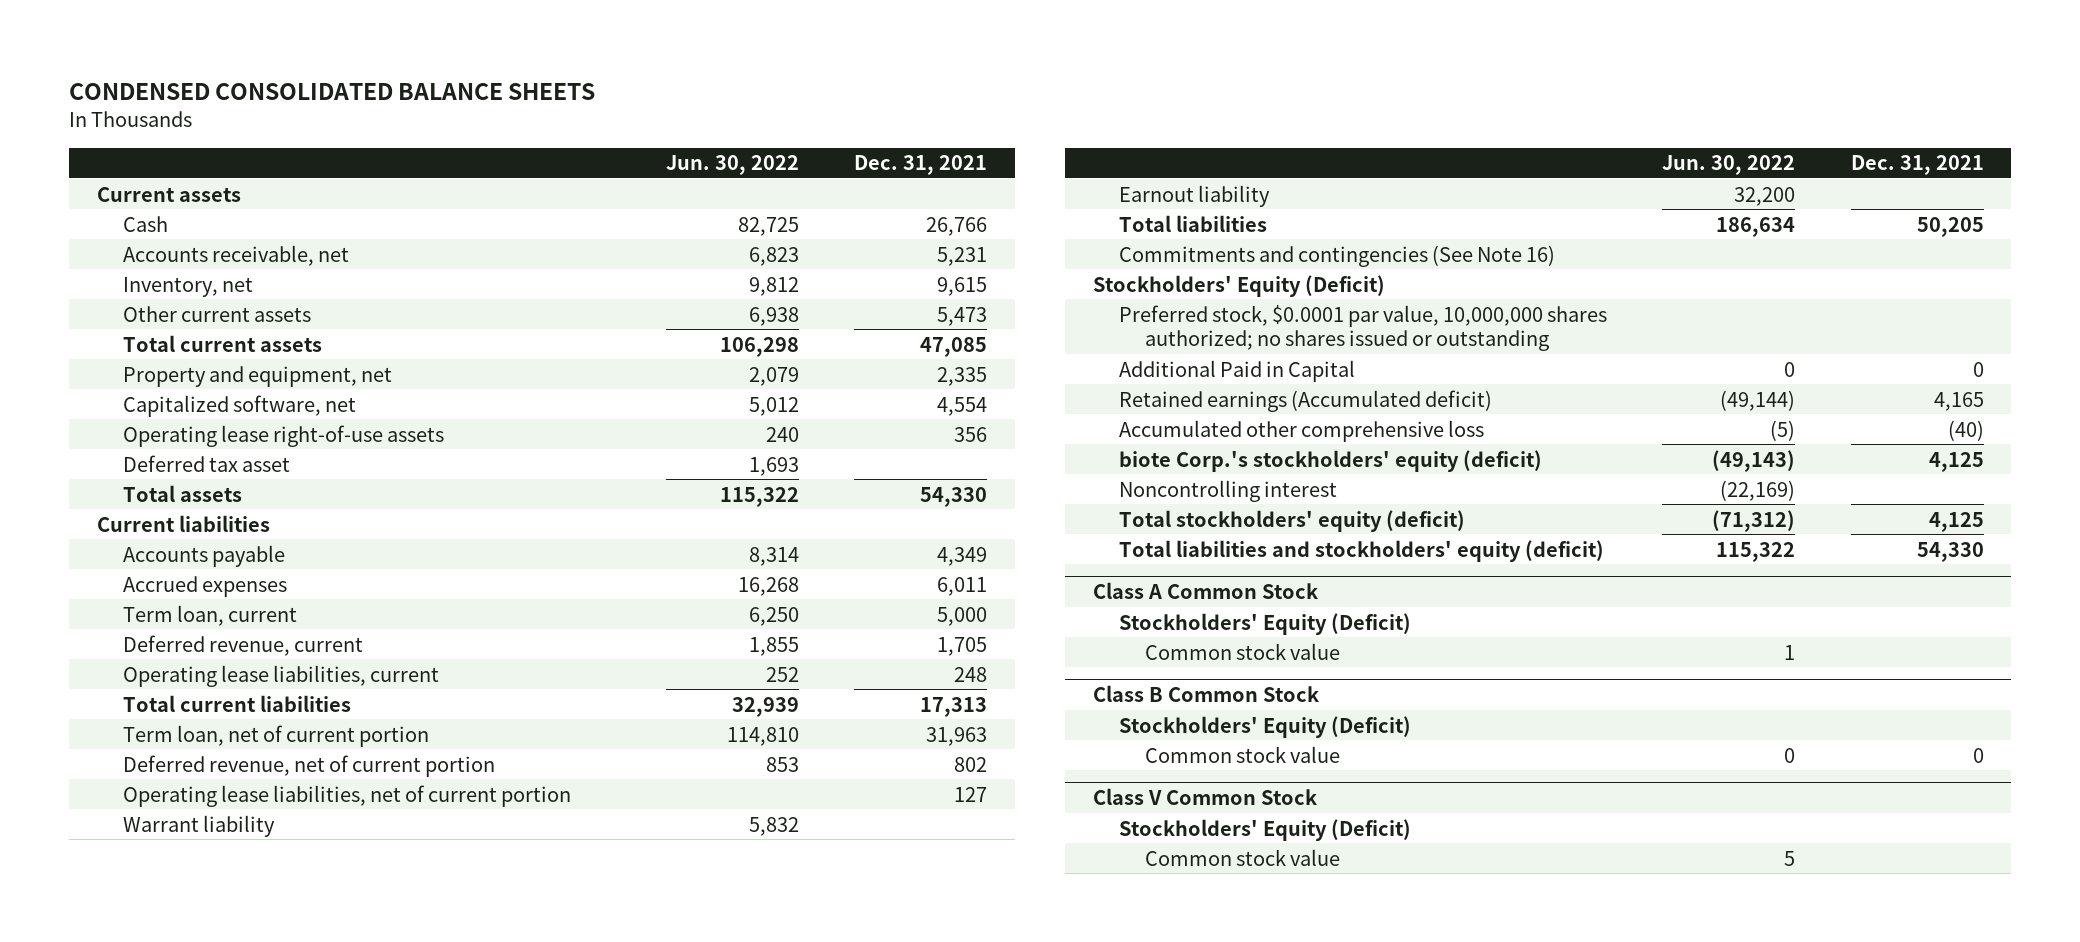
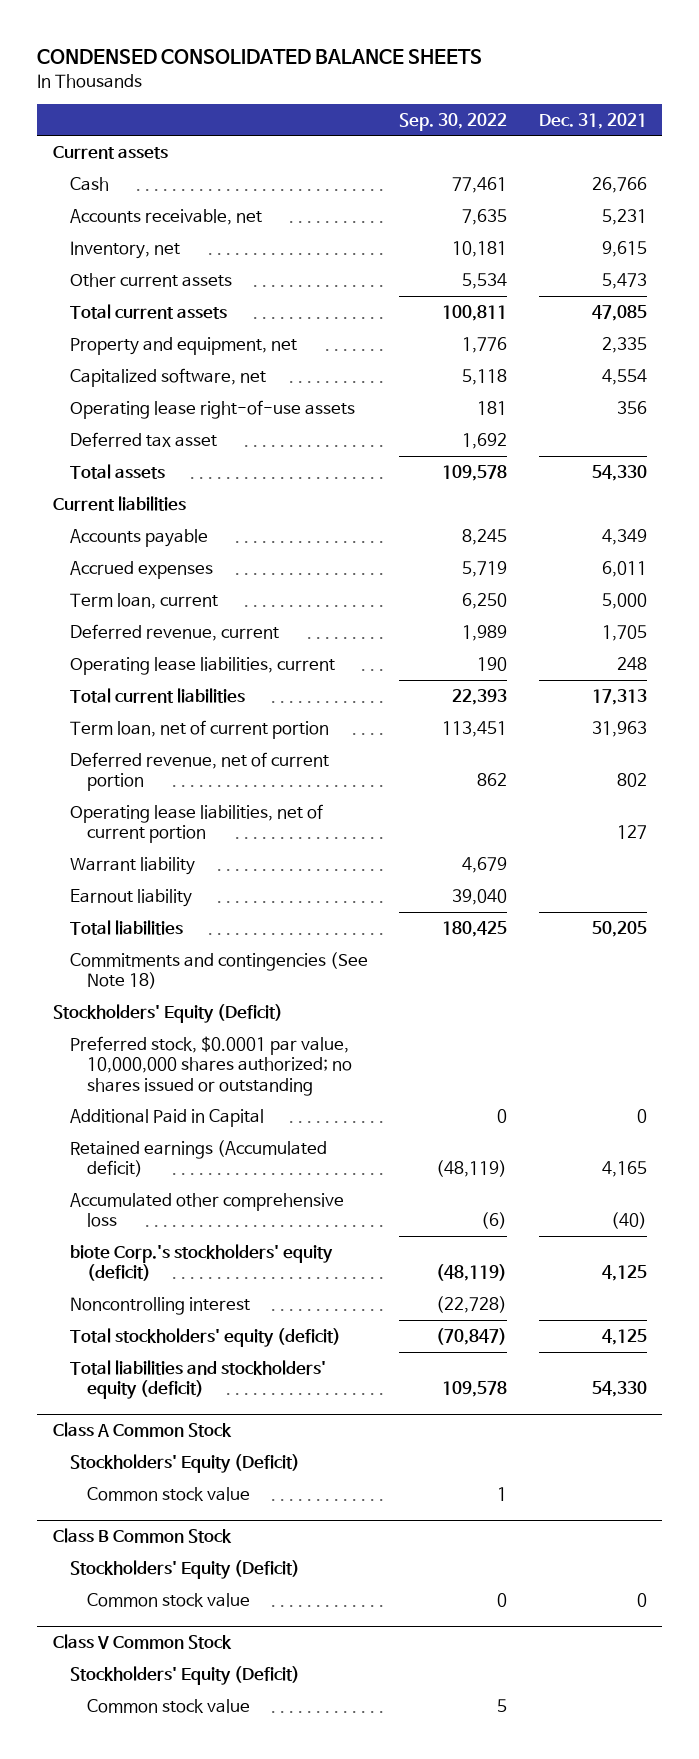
[665,155,799,176] Jun. 30, 2022 -> none
none -> [399,112,508,131] Sep. 30, 2022
[1119,244,1556,267] Commitments and contingencies (See Note 16) -> [70,951,369,990] Commitments and contingencies (See Note 18)

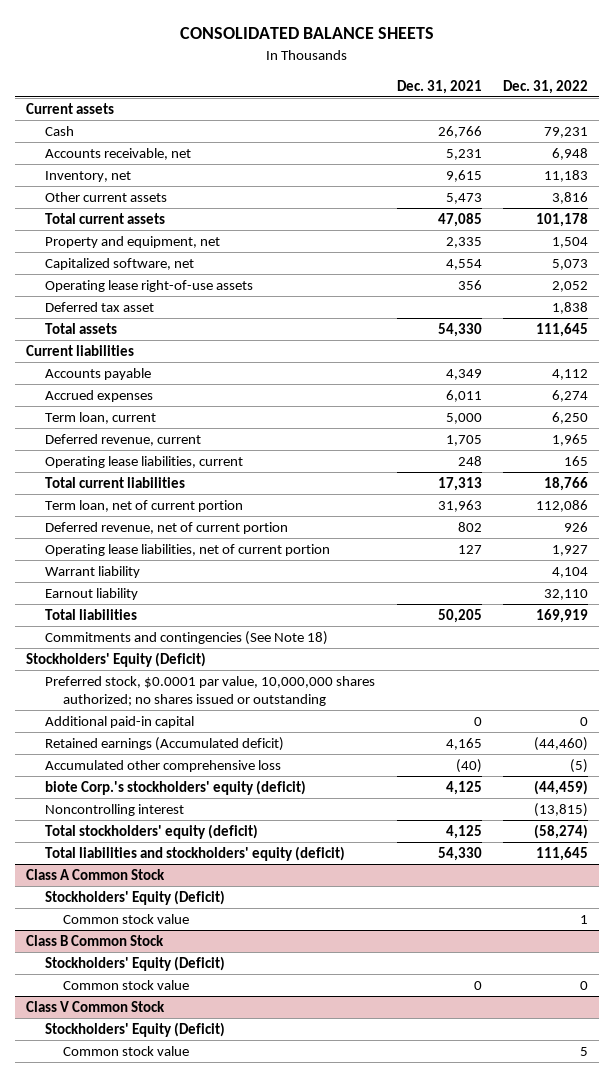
[37,48,483,64] CONDENSED CONSOLIDATED BALANCE SHEETS -> [180,27,435,40] CONSOLIDATED BALANCE SHEETS
[399,112,508,131] Sep. 30, 2022 -> none
none -> [503,79,589,94] Dec. 31, 2022
[70,1108,265,1127] Additional Paid in Capital -> [44,715,194,728] Additional paid-in capital

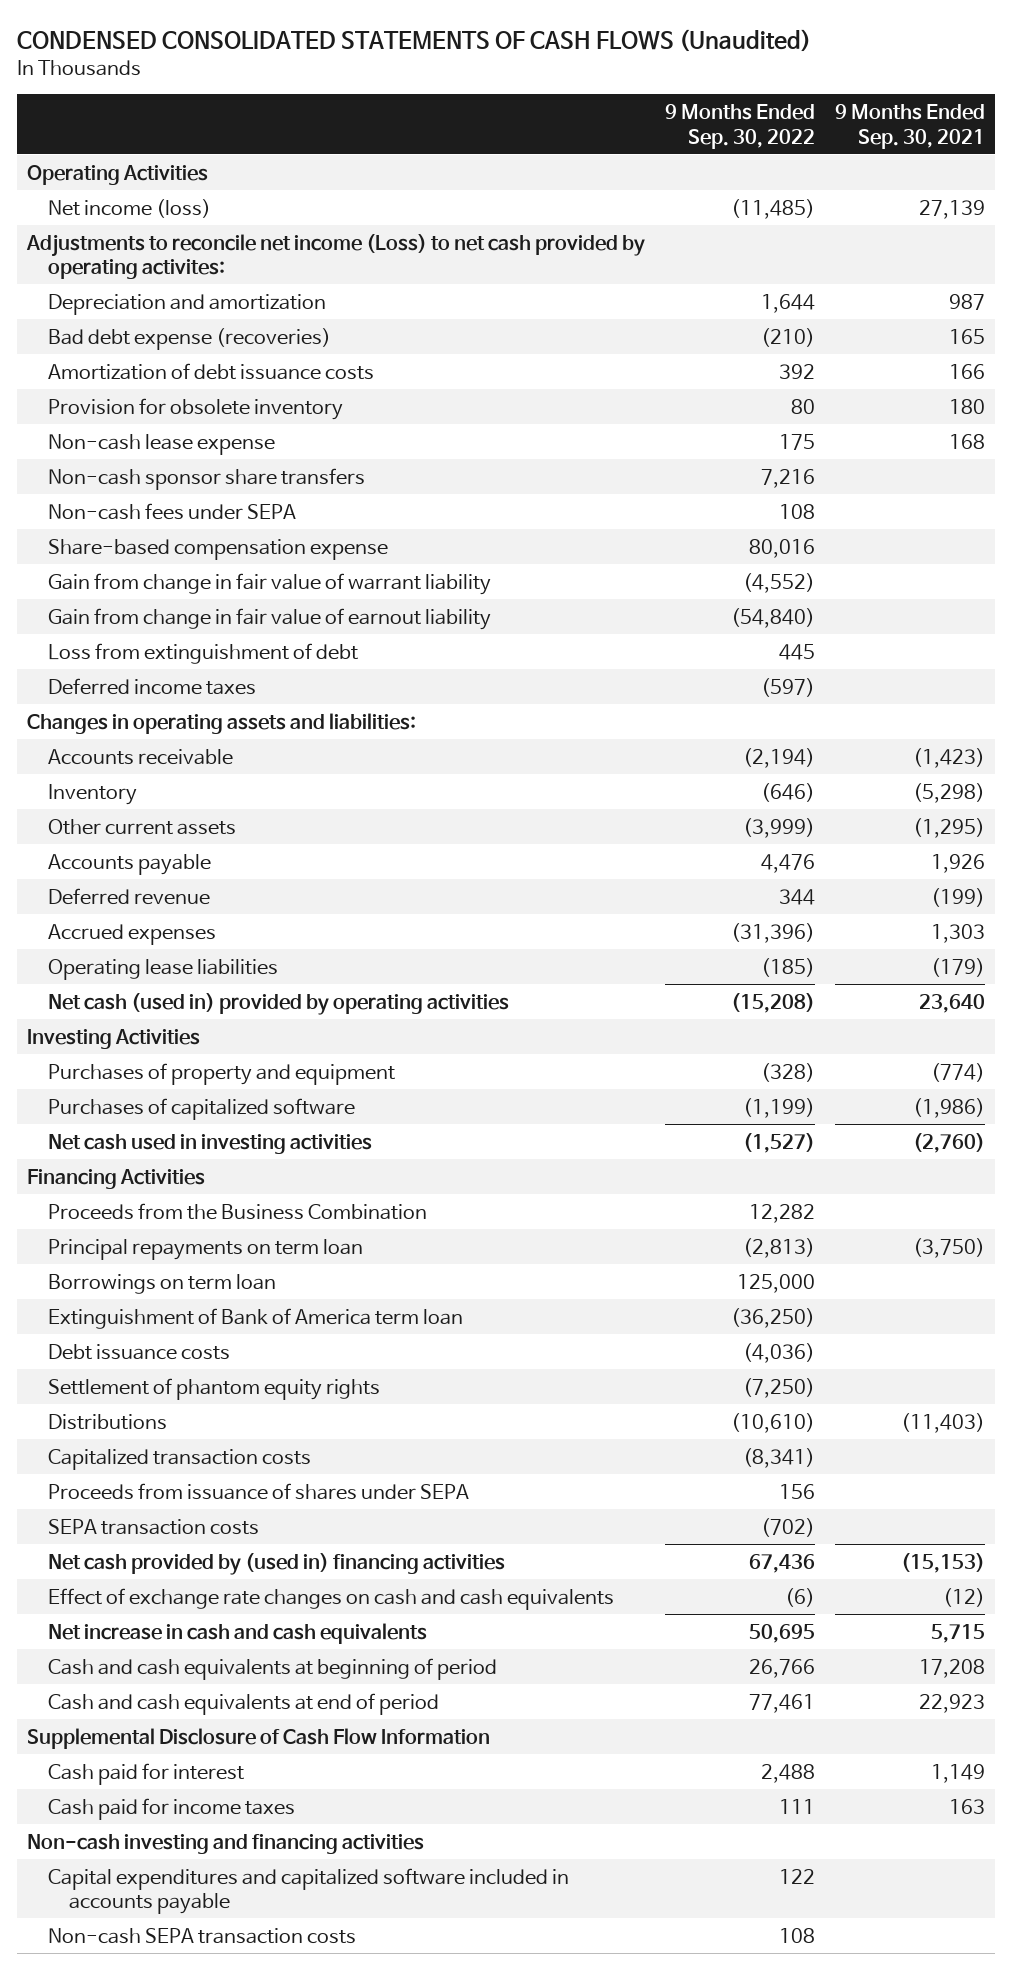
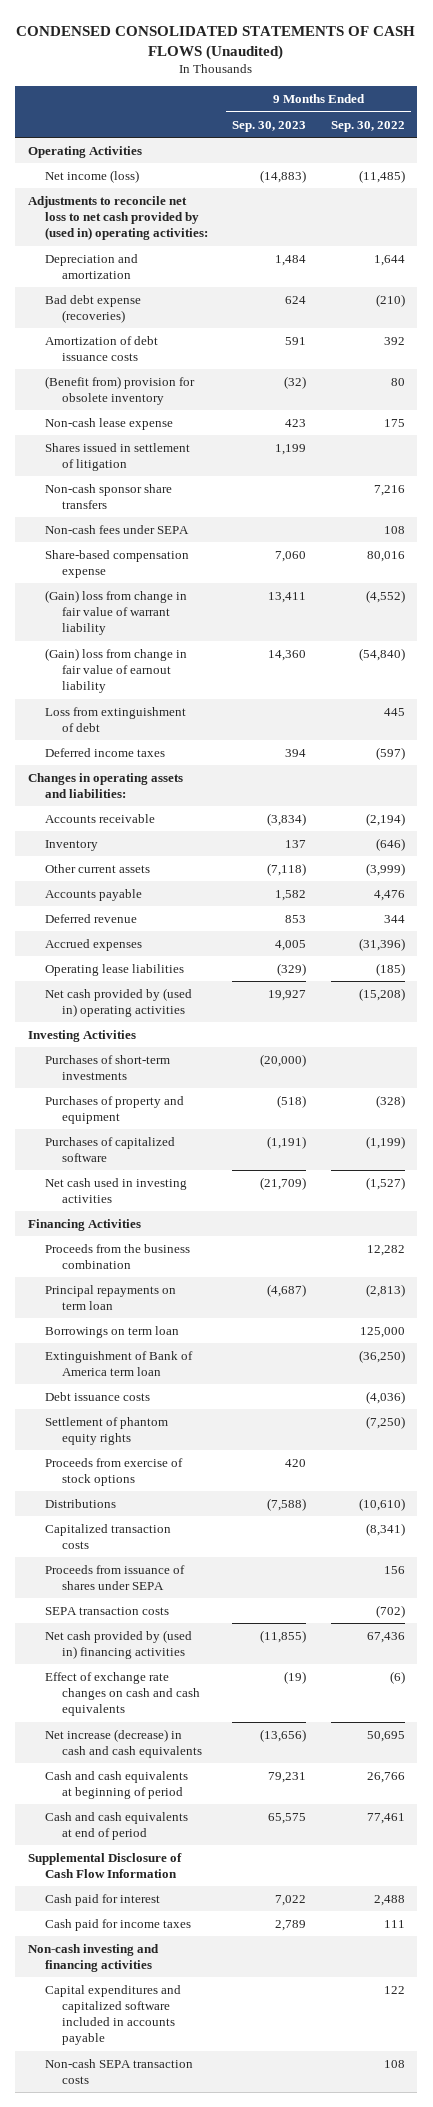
[835,104,986,149] 9 Months Ended Sep. 30, 2021 -> none
none -> [232,120,307,132] Sep. 30, 2023
[25,233,645,280] Adjustments to reconcile net income (Loss) to net cash provided by operating activites: -> [27,195,208,241] Adjustments to reconcile net loss to net cash provided by (used in) operating activities:
[47,397,343,420] Provision for obsolete inventory -> [44,375,195,405] (Benefit from) provision for obsolete inventory
none -> [44,442,190,471] Shares issued in settlement of litigation
[47,572,491,595] Gain from change in fair value of warrant liability -> [44,589,187,636] (Gain) loss from change in fair value of warrant liability
[47,607,491,630] Gain from change in fair value of earnout liability -> [44,647,187,694] (Gain) loss from change in fair value of earnout liability
[47,992,509,1015] Net cash (used in) provided by operating activities -> [44,987,192,1017] Net cash provided by (used in) operating activities
none -> [44,1054,170,1080] Purchases of short-term investments
[47,1202,427,1220] Proceeds from the Business Combination -> [44,1243,190,1269] Proceeds from the business combination
none -> [44,1457,183,1486] Proceeds from exercise of stock options
[47,1622,427,1644] Net increase in cash and cash equivalents -> [44,1728,202,1758] Net increase (decrease) in cash and cash equivalents

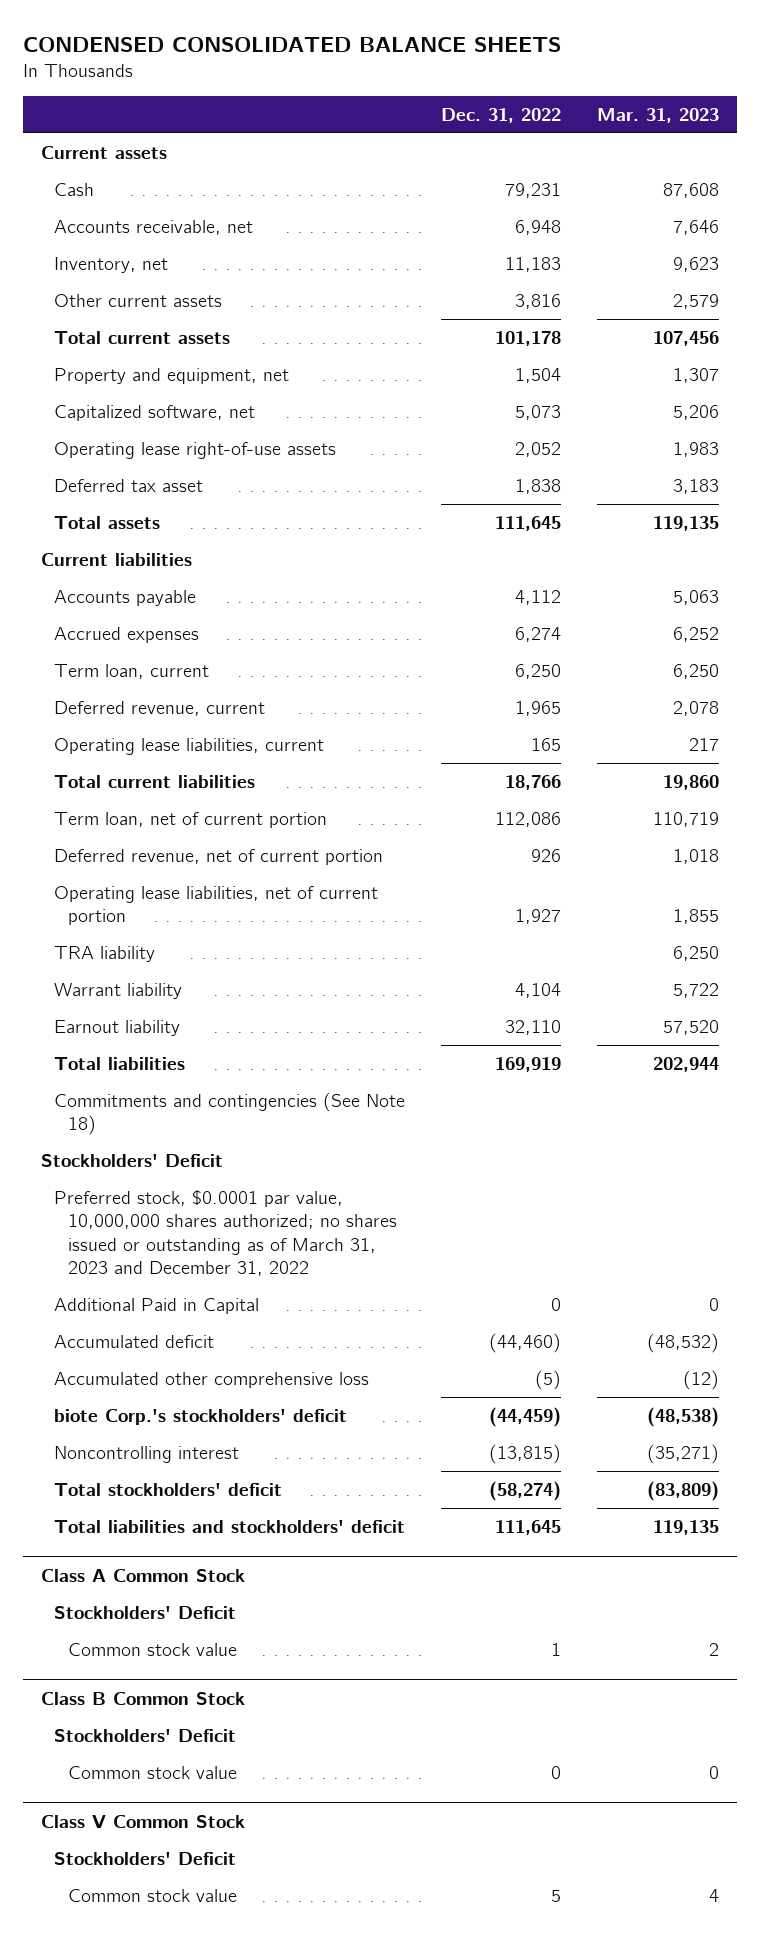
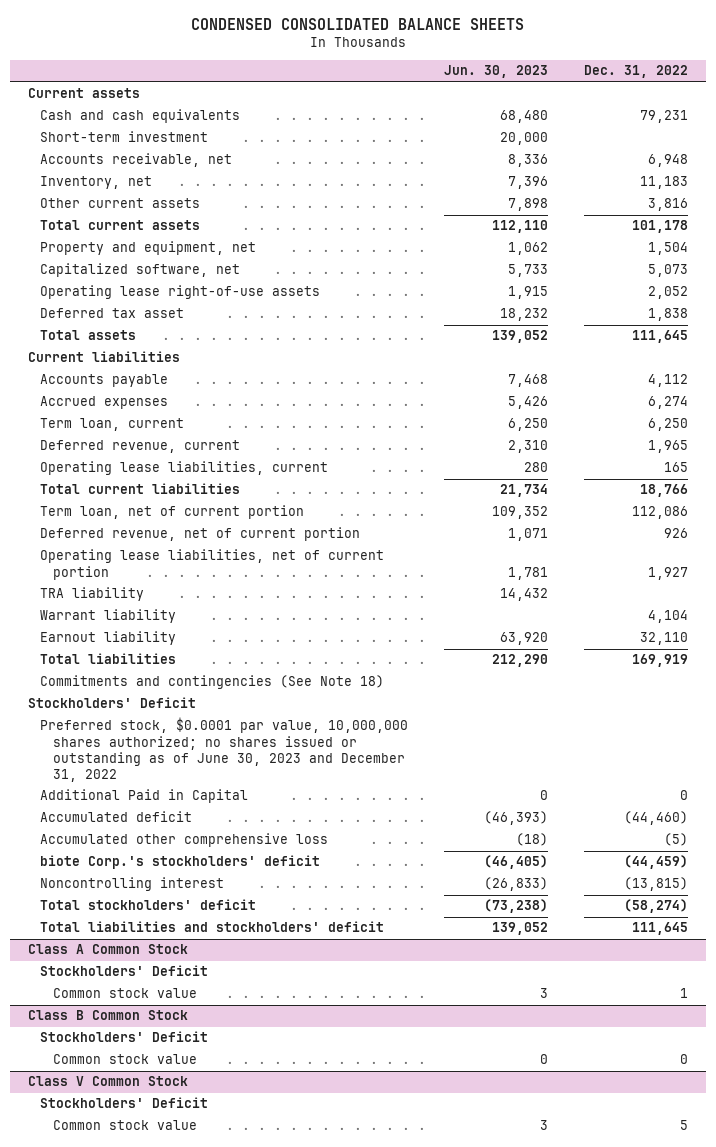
[596,107,719,123] Mar. 31, 2023 -> none
none -> [444,65,549,79] Jun. 30, 2023
[54,182,95,196] Cash -> [40,109,241,124] Cash and cash equivalents
none -> [40,131,209,143] Short-term investment
[54,1189,397,1277] Preferred stock, $0.0001 par value, 10,000,000 shares authorized; no shares issued or outstanding as of March 31, 2023 and December 31, 2022 -> [40,717,409,783] Preferred stock, $0.0001 par value, 10,000,000 shares authorized; no shares issued or outstanding as of June 30, 2023 and December 31, 2022

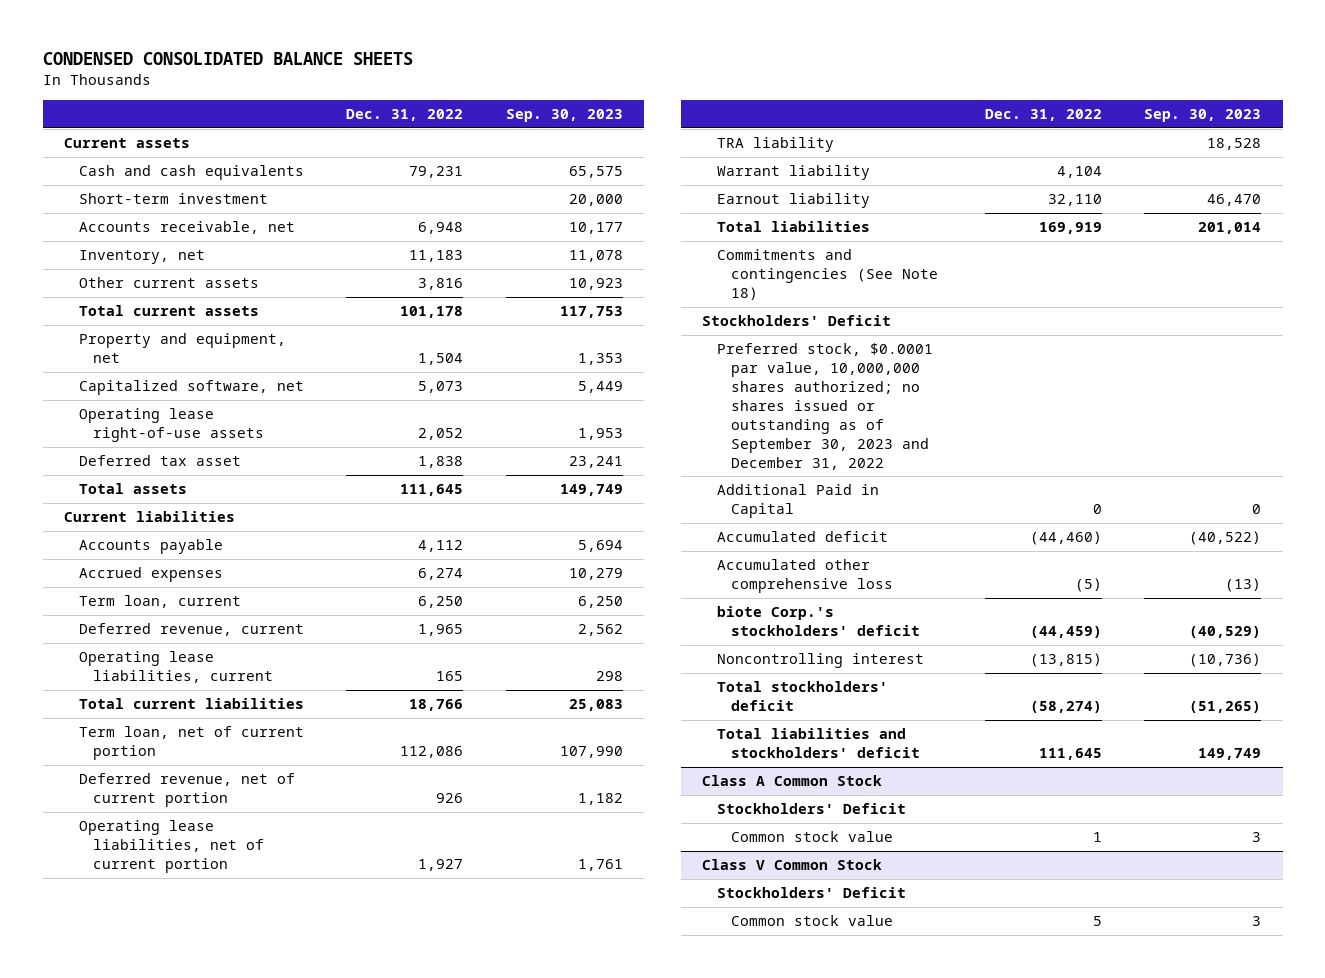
[444,65,549,79] Jun. 30, 2023 -> none
none -> [505,109,623,123] Sep. 30, 2023
[40,717,409,783] Preferred stock, $0.0001 par value, 10,000,000 shares authorized; no shares issued or outstanding as of June 30, 2023 and December 31, 2022 -> [716,343,933,470] Preferred stock, $0.0001 par value, 10,000,000 shares authorized; no shares issued or outstanding as of September 30, 2023 and December 31, 2022
[28,1010,189,1021] Class B Common Stock -> none
[40,1031,209,1043] Stockholders' Deficit -> none
[52,1054,197,1065] Common stock value -> none

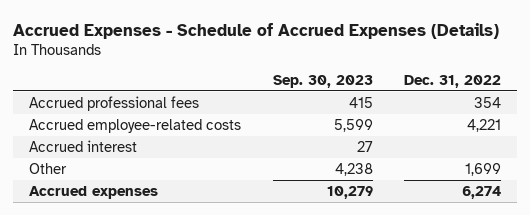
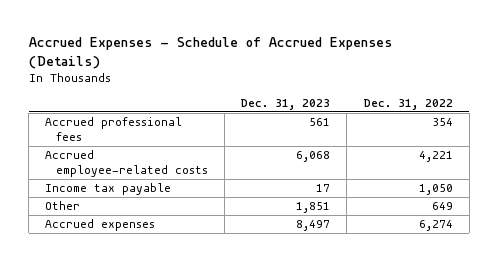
[272,74,373,88] Sep. 30, 2023 -> none
none -> [241,99,331,111] Dec. 31, 2023
[29,139,138,152] Accrued interest -> none
none -> [45,183,172,196] Income tax payable
[465,162,502,176] 1,699 -> [431,202,453,211] 649

